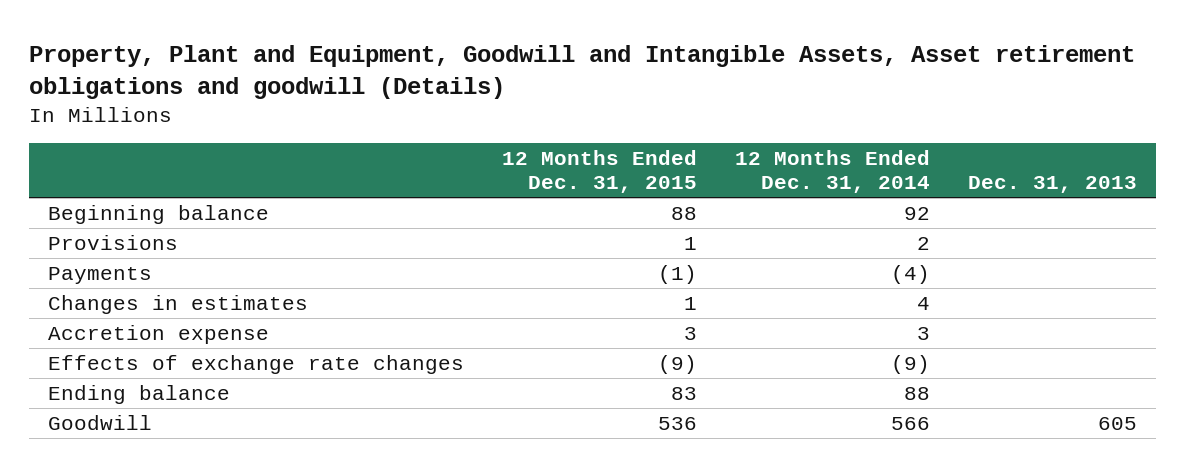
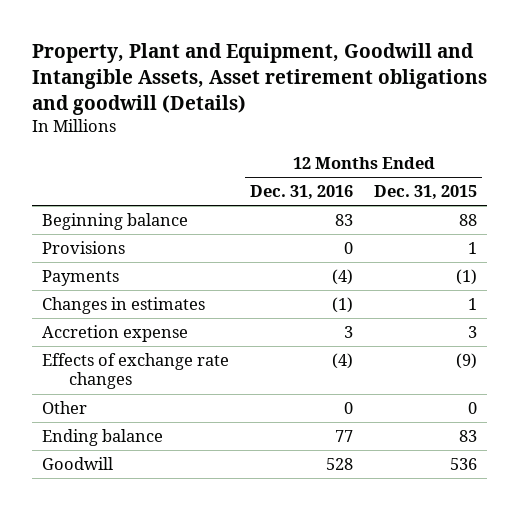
[735,149,931,194] 12 Months Ended Dec. 31, 2014 -> none
[968,176,1138,194] Dec. 31, 2013 -> none
none -> [250,185,354,201] Dec. 31, 2016
none -> [42,401,88,415] Other

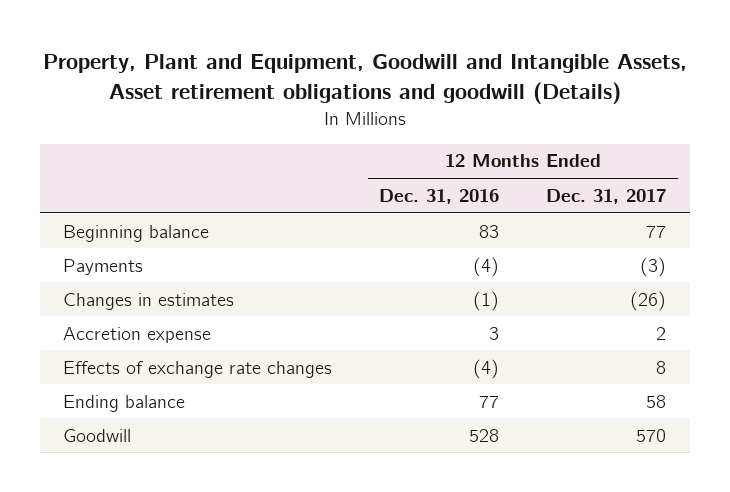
[374,185,478,201] Dec. 31, 2015 -> none
none -> [546,188,667,204] Dec. 31, 2017
[42,241,126,255] Provisions -> none
[42,401,88,415] Other -> none

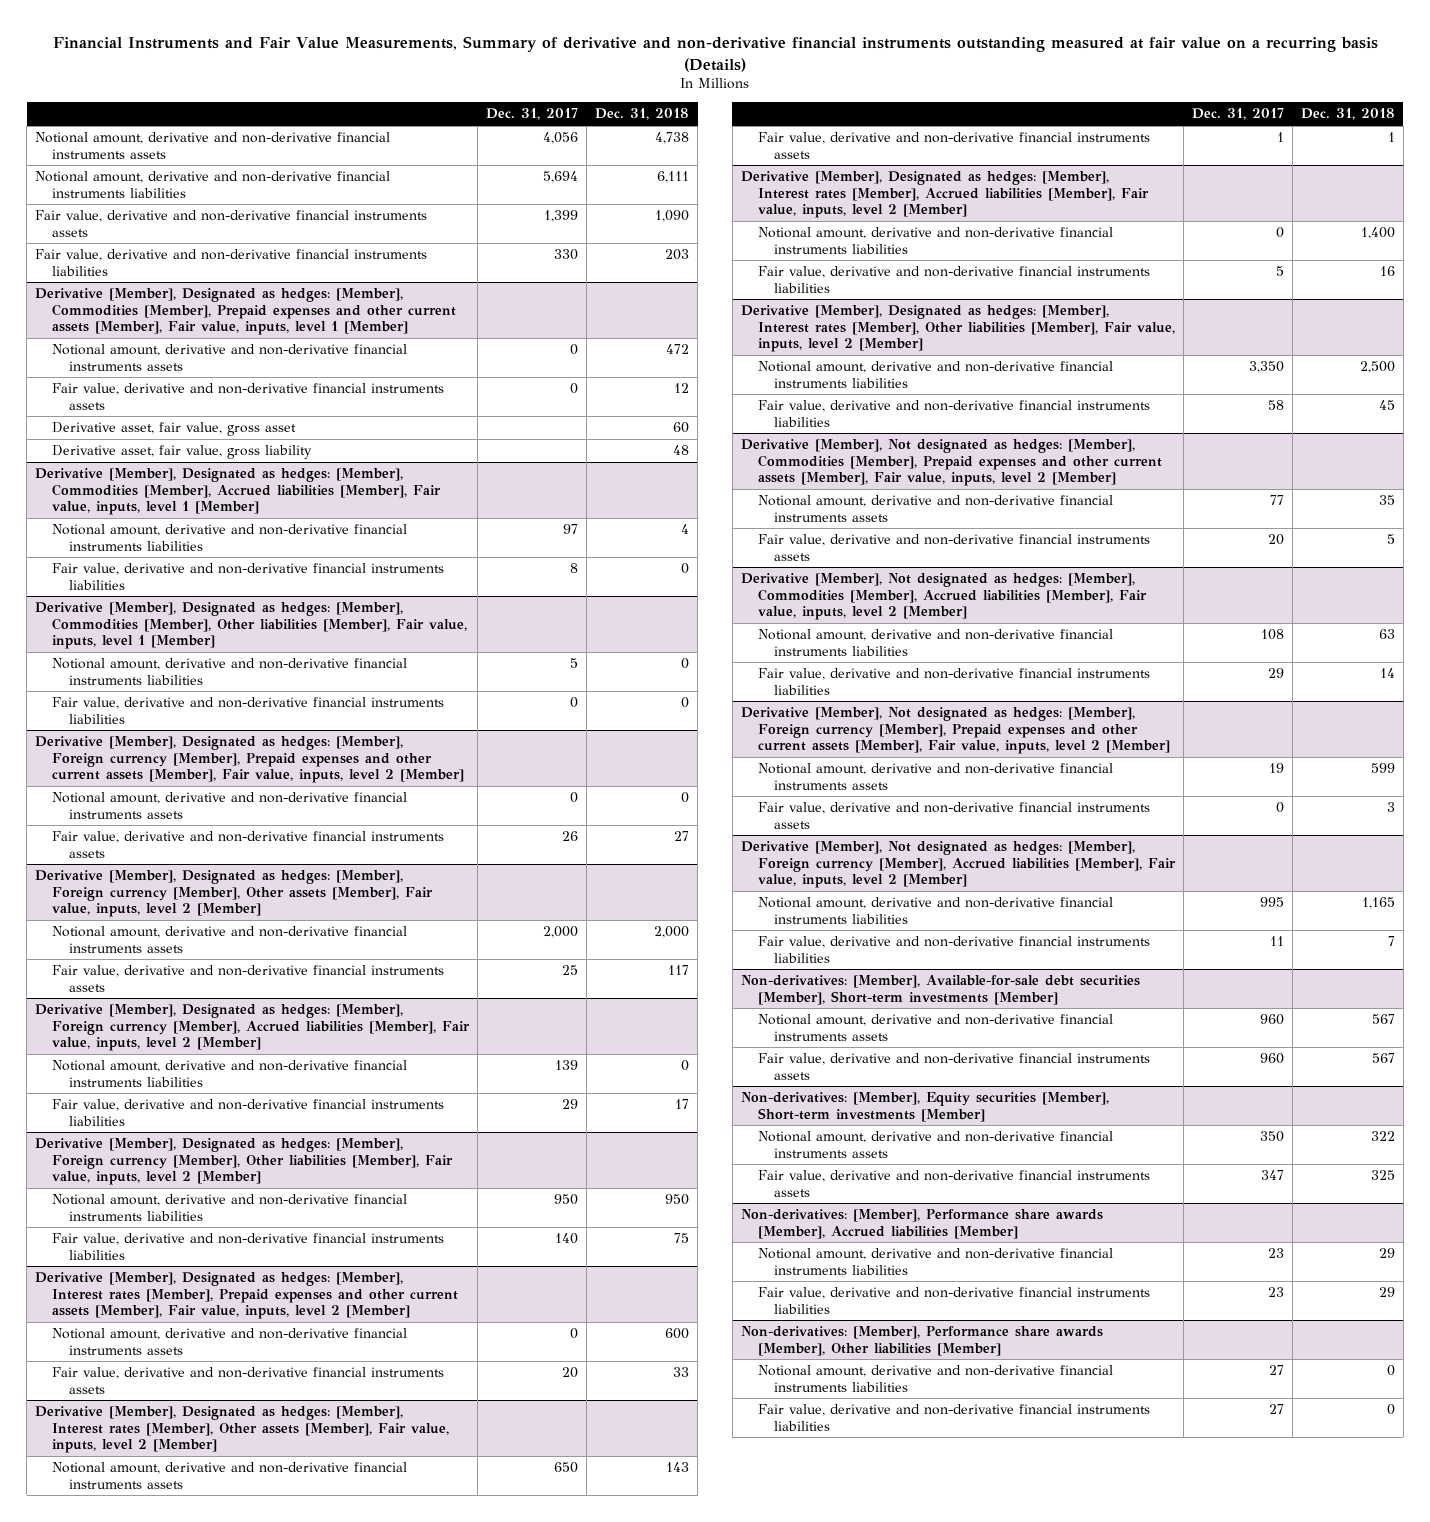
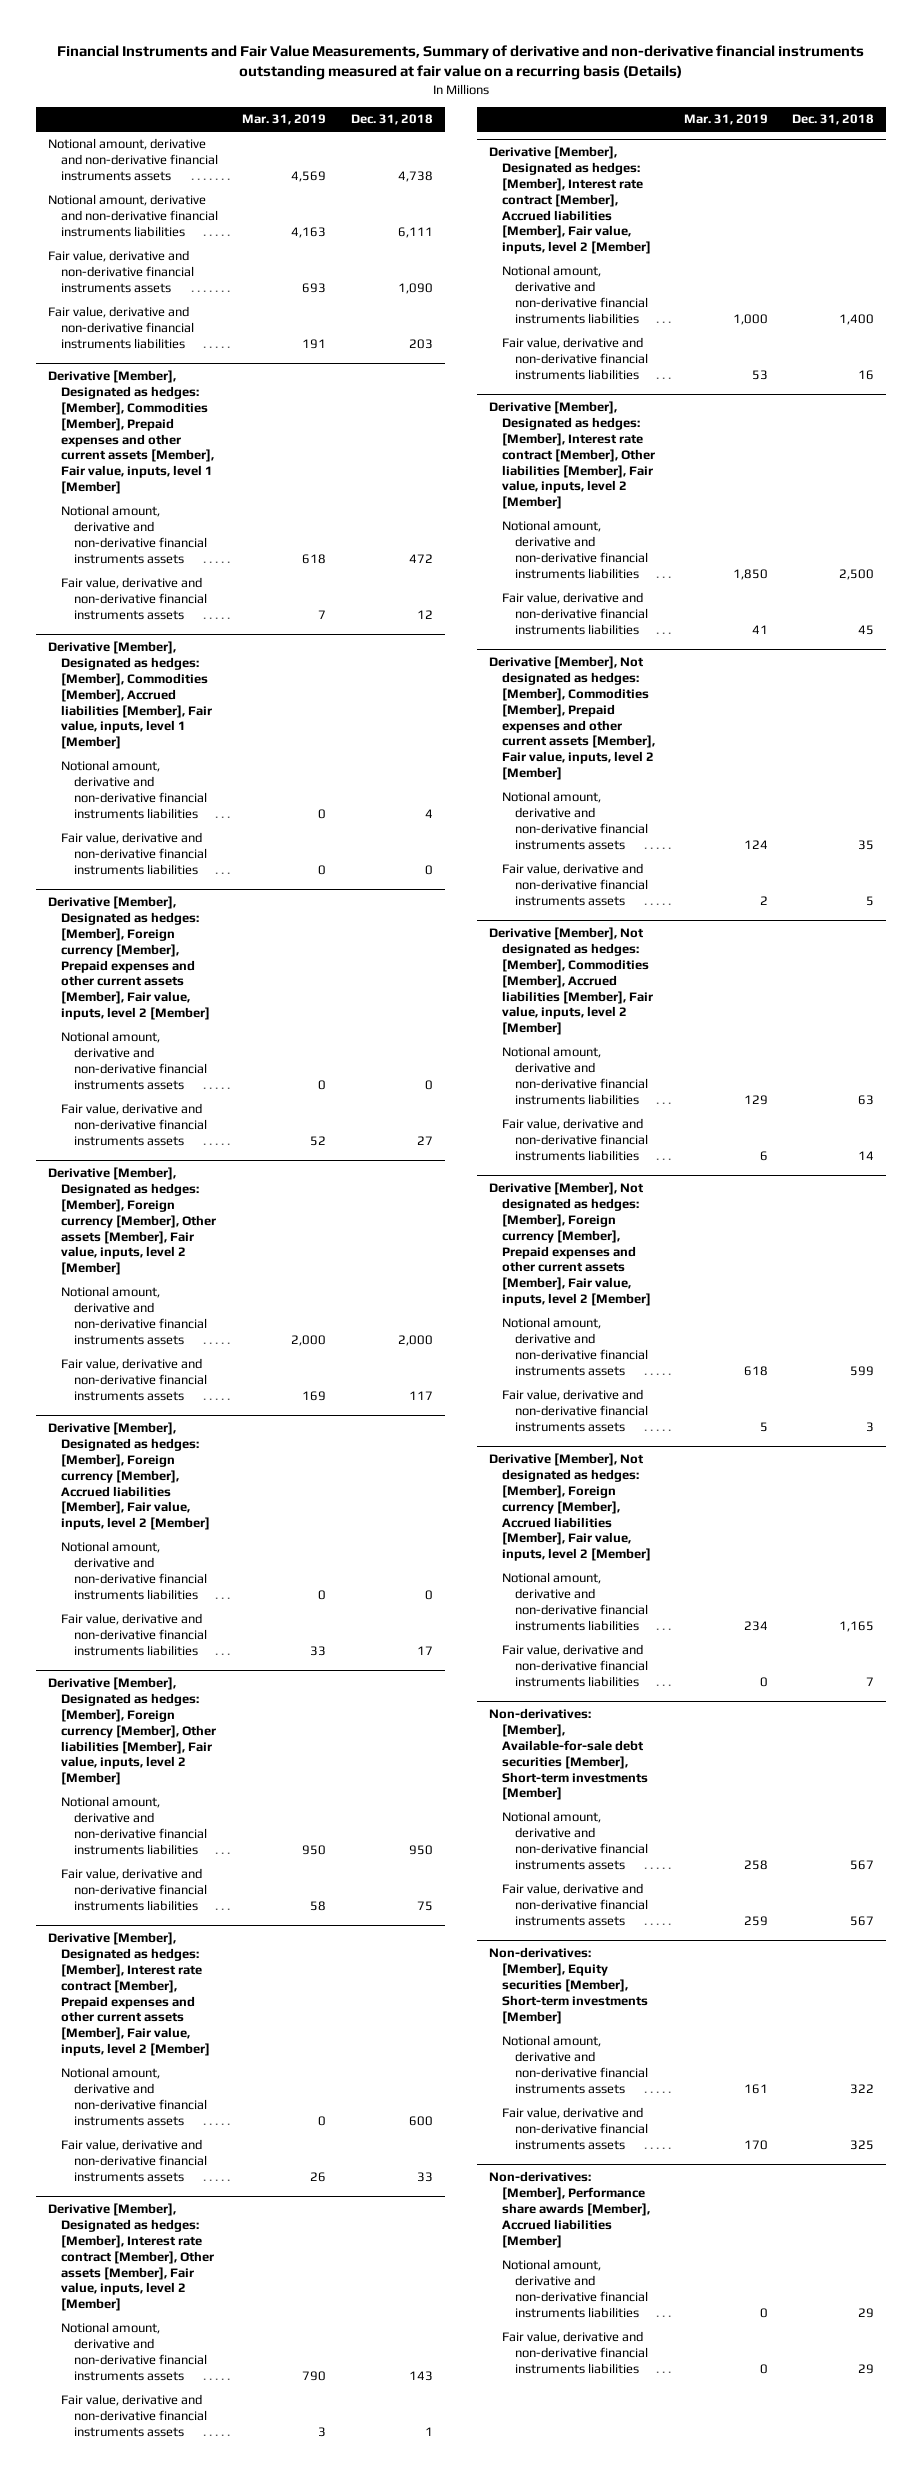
[486,108,579,121] Dec. 31, 2017 -> none
none -> [242,113,327,125] Mar. 31, 2019
[52,422,297,437] Derivative asset, fair value, gross asset -> none
[52,445,313,460] Derivative asset, fair value, gross liability -> none
[35,602,468,650] Derivative [Member], Designated as hedges: [Member], Commodities [Member], Other liabilities [Member], Fair value, inputs, level 1 [Member] -> none
[52,658,408,685] Notional amount, derivative and non-derivative financial instruments liabilities -> none
[52,697,445,724] Fair value, derivative and non-derivative financial instruments liabilities -> none
[35,1272,459,1320] Derivative [Member], Designated as hedges: [Member], Interest rates [Member], Prepaid expenses and other current assets [Member], Fair value, inputs, level 2 [Member] -> [47,1932,210,2056] Derivative [Member], Designated as hedges: [Member], Interest rate contract [Member], Prepaid expenses and other current assets [Member], Fair value, inputs, level 2 [Member]
[35,1406,450,1454] Derivative [Member], Designated as hedges: [Member], Interest rates [Member], Other assets [Member], Fair value, inputs, level 2 [Member] -> [47,2203,214,2312] Derivative [Member], Designated as hedges: [Member], Interest rate contract [Member], Other assets [Member], Fair value, inputs, level 2 [Member]
[740,171,1149,219] Derivative [Member], Designated as hedges: [Member], Interest rates [Member], Accrued liabilities [Member], Fair value, inputs, level 2 [Member] -> [489,146,652,255] Derivative [Member], Designated as hedges: [Member], Interest rate contract [Member], Accrued liabilities [Member], Fair value, inputs, level 2 [Member]
[740,305,1175,353] Derivative [Member], Designated as hedges: [Member], Interest rates [Member], Other liabilities [Member], Fair value, inputs, level 2 [Member] -> [489,401,656,510] Derivative [Member], Designated as hedges: [Member], Interest rate contract [Member], Other liabilities [Member], Fair value, inputs, level 2 [Member]
[740,1326,1103,1356] Non-derivatives: [Member], Performance share awards [Member], Other liabilities [Member] -> none
[757,1365,1113,1392] Notional amount, derivative and non-derivative financial instruments liabilities -> none
[757,1404,1150,1431] Fair value, derivative and non-derivative financial instruments liabilities -> none

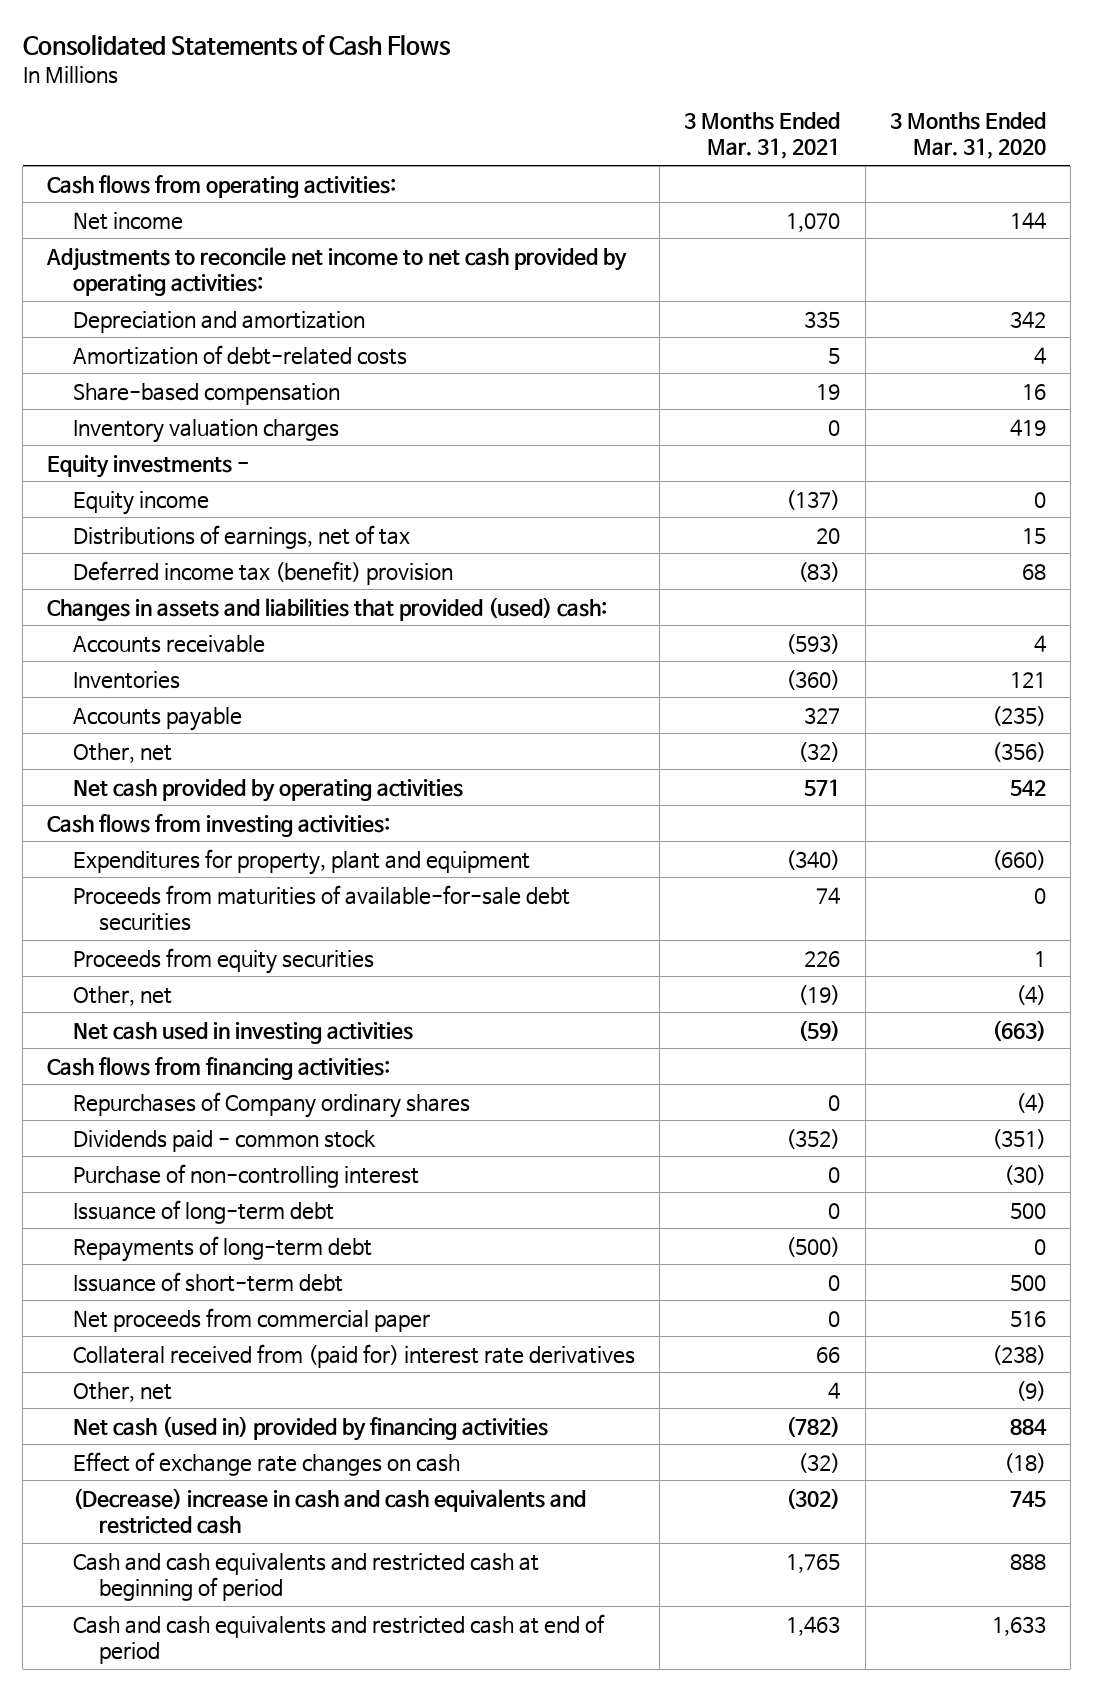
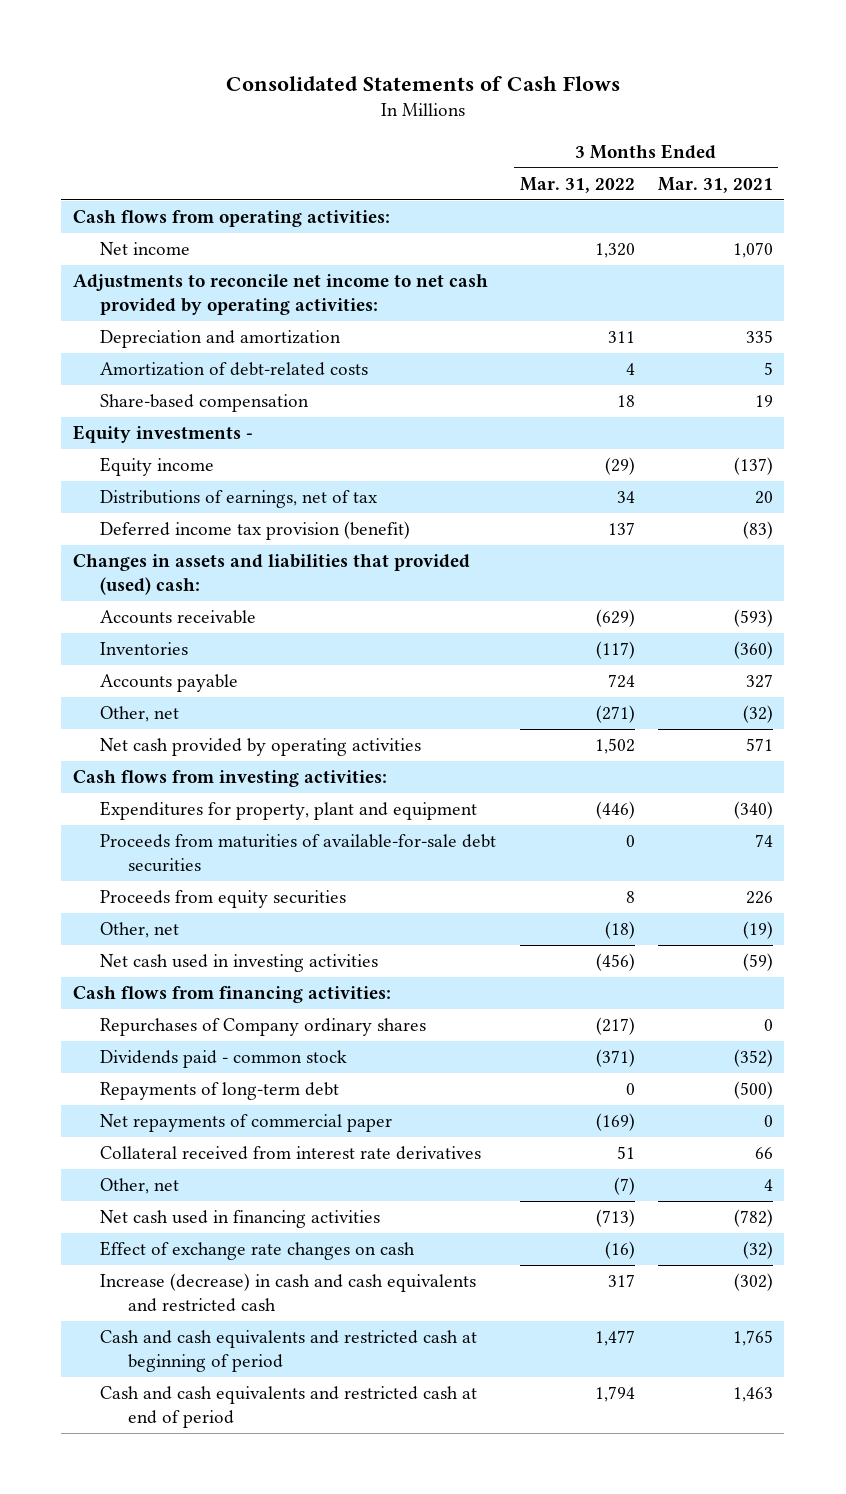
[889,111,1046,160] 3 Months Ended Mar. 31, 2020 -> none
none -> [519,176,635,193] Mar. 31, 2022
[73,418,340,443] Inventory valuation charges -> none
[73,560,454,585] Deferred income tax (benefit) provision -> [100,521,411,541] Deferred income tax provision (benefit)
[73,1163,420,1188] Purchase of non-controlling interest -> none
[73,1199,335,1224] Issuance of long-term debt -> none
[73,1271,344,1292] Issuance of short-term debt -> none
[73,1307,431,1332] Net proceeds from commercial paper -> [100,1114,393,1133] Net repayments of commercial paper
[73,1343,636,1368] Collateral received from (paid for) interest rate derivatives -> [100,1146,482,1161] Collateral received from interest rate derivatives
[73,1415,549,1441] Net cash (used in) provided by financing activities -> [100,1210,381,1229] Net cash used in financing activities
[73,1487,587,1535] (Decrease) increase in cash and cash equivalents and restricted cash -> [100,1273,477,1313] Increase (decrease) in cash and cash equivalents and restricted cash

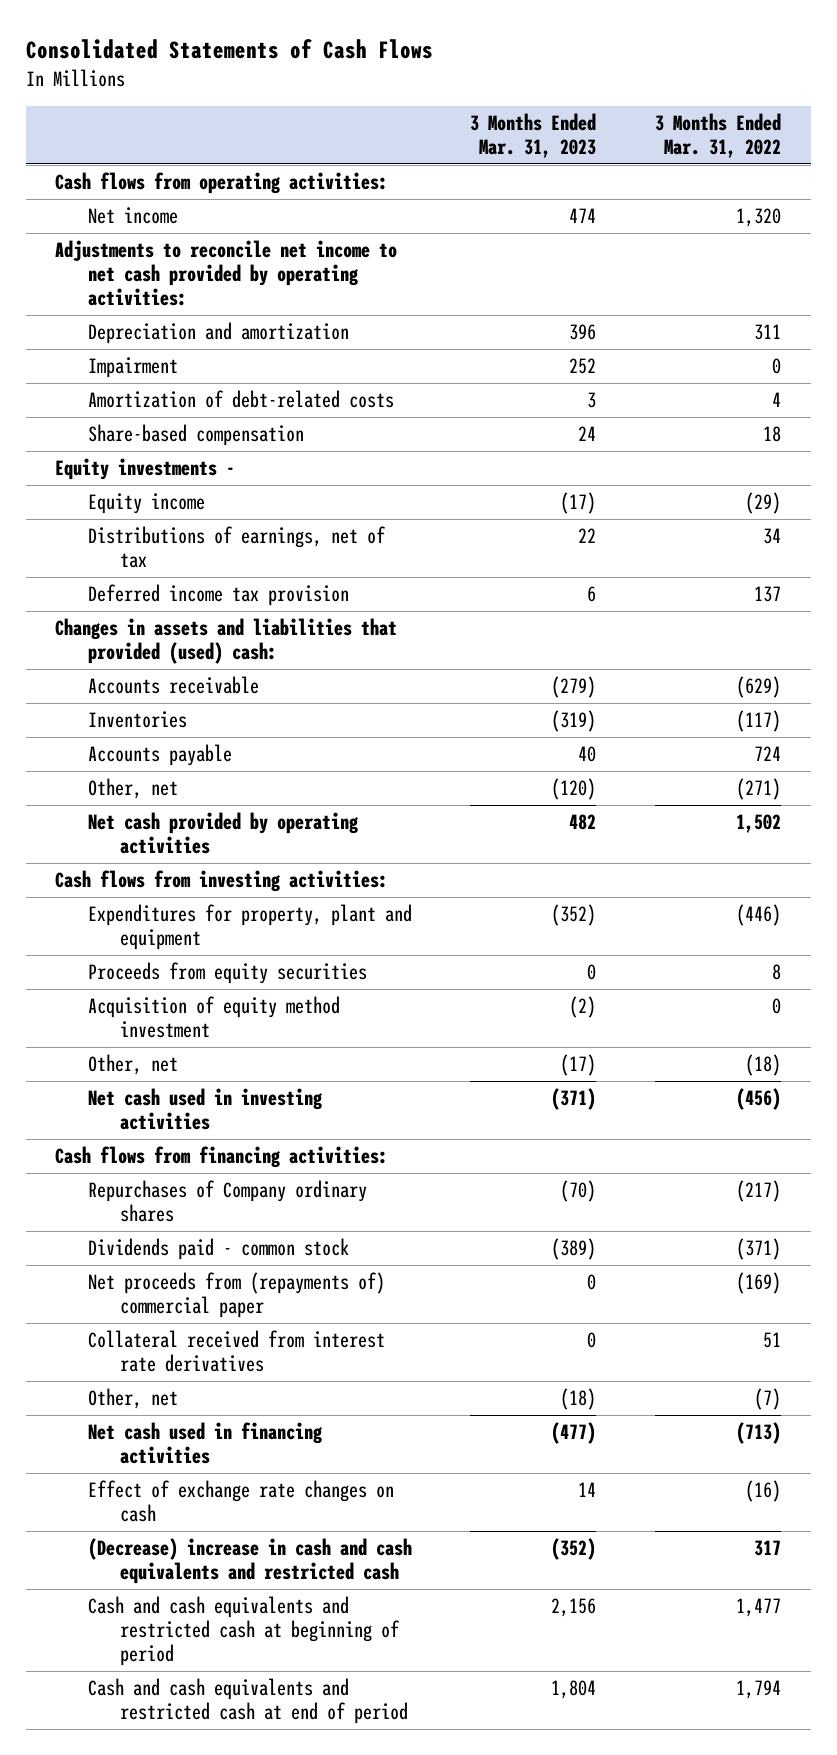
[657,176,773,193] Mar. 31, 2021 -> none
none -> [470,113,597,159] 3 Months Ended Mar. 31, 2023
none -> [87,356,178,378] Impairment
[100,521,411,541] Deferred income tax provision (benefit) -> [87,583,349,606] Deferred income tax provision
[100,834,497,873] Proceeds from maturities of available-for-sale debt securities -> none
none -> [87,995,340,1038] Acquisition of equity method investment
[100,1082,340,1101] Repayments of long-term debt -> none
[100,1114,393,1133] Net repayments of commercial paper -> [87,1271,385,1318] Net proceeds from (repayments of) commercial paper
[100,1273,477,1313] Increase (decrease) in cash and cash equivalents and restricted cash -> [87,1537,412,1584] (Decrease) increase in cash and cash equivalents and restricted cash

